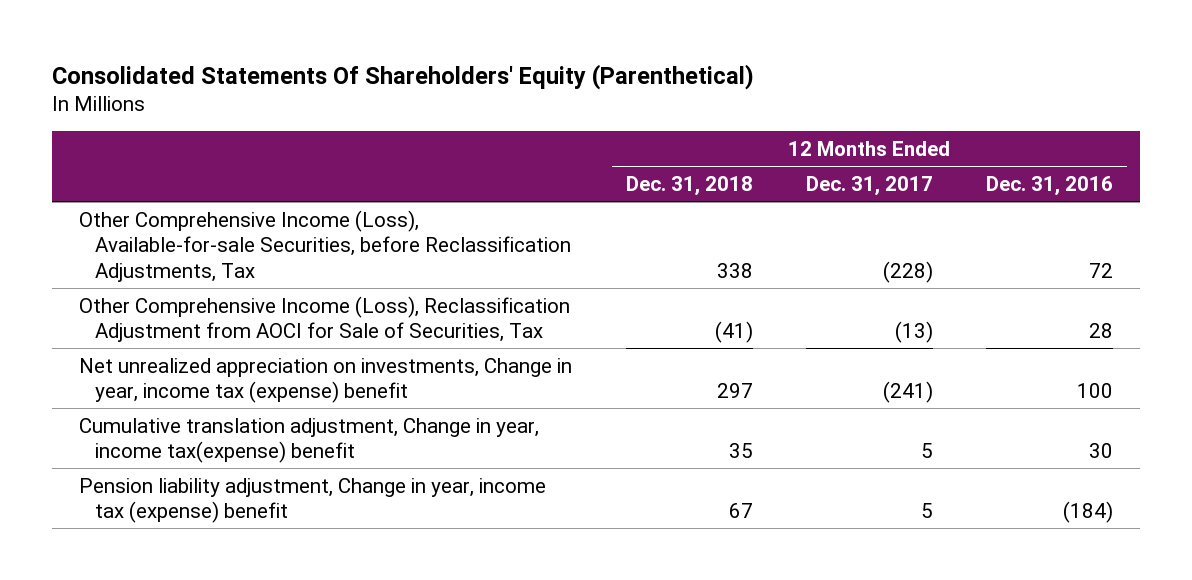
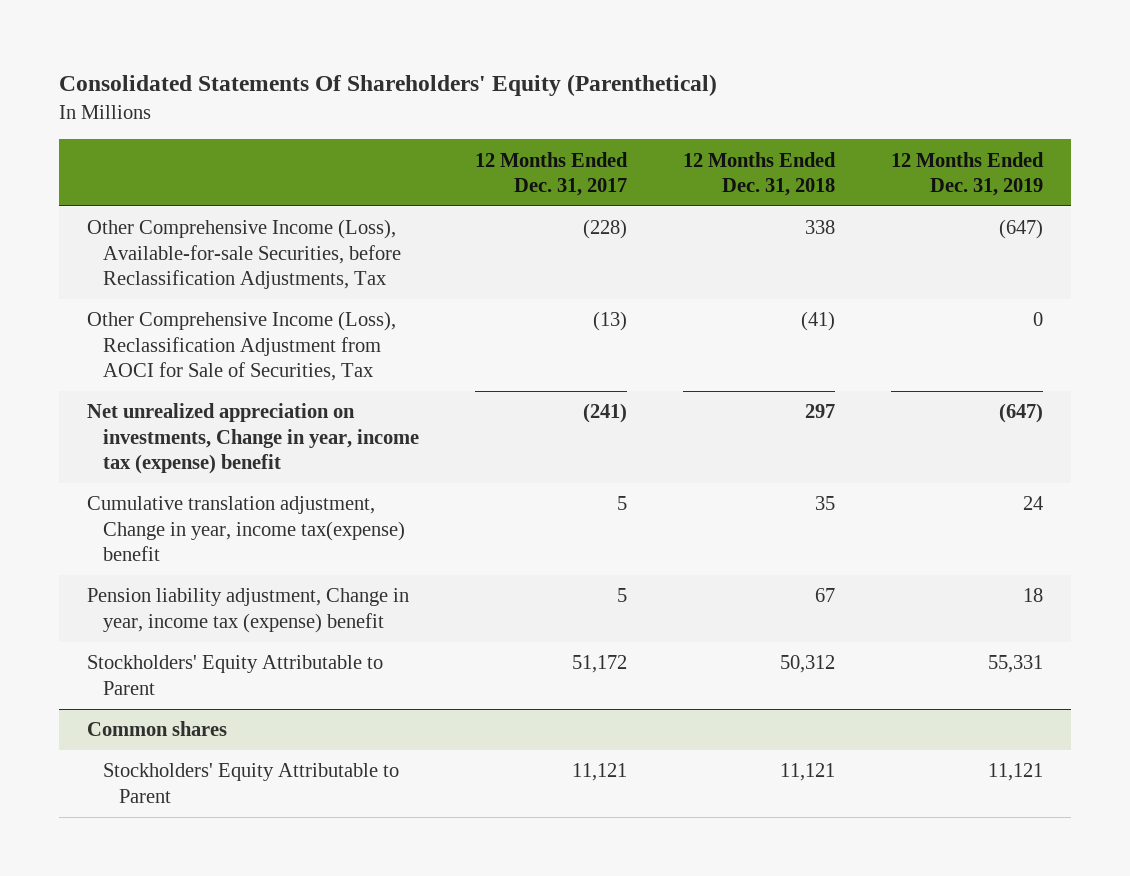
[986,175,1114,196] Dec. 31, 2016 -> none
none -> [890,151,1044,196] 12 Months Ended Dec. 31, 2019
none -> [86,655,383,695] Stockholders' Equity Attributable to Parent
none -> [86,721,227,737] Common shares
none -> [102,763,399,803] Stockholders' Equity Attributable to Parent

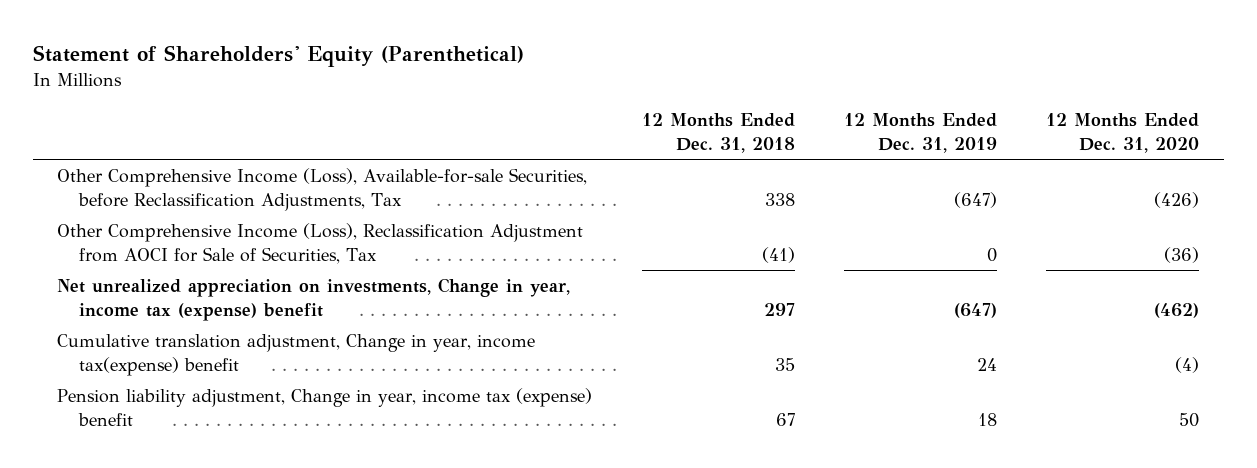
[58,73,717,96] Consolidated Statements Of Shareholders' Equity (Parenthetical) -> [32,45,524,68] Statement of Shareholders' Equity (Parenthetical)
[474,151,628,196] 12 Months Ended Dec. 31, 2017 -> none
none -> [1046,112,1200,153] 12 Months Ended Dec. 31, 2020
[86,655,383,695] Stockholders' Equity Attributable to Parent -> none
[86,721,227,737] Common shares -> none
[102,763,399,803] Stockholders' Equity Attributable to Parent -> none

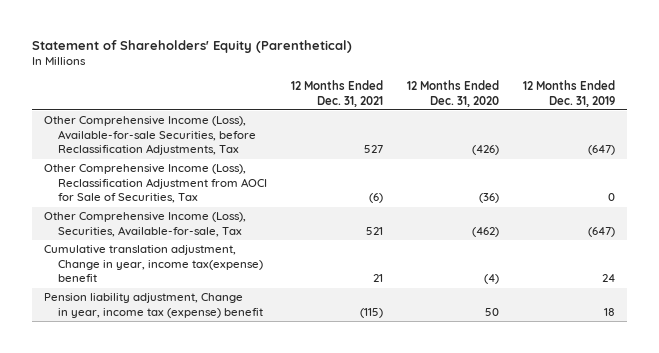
[641,112,795,153] 12 Months Ended Dec. 31, 2018 -> none
none -> [290,79,383,107] 12 Months Ended Dec. 31, 2021
[57,278,571,321] Net unrealized appreciation on investments, Change in year, income tax (expense) benefit -> [43,212,246,237] Other Comprehensive Income (Loss), Securities, Available-for-sale, Tax

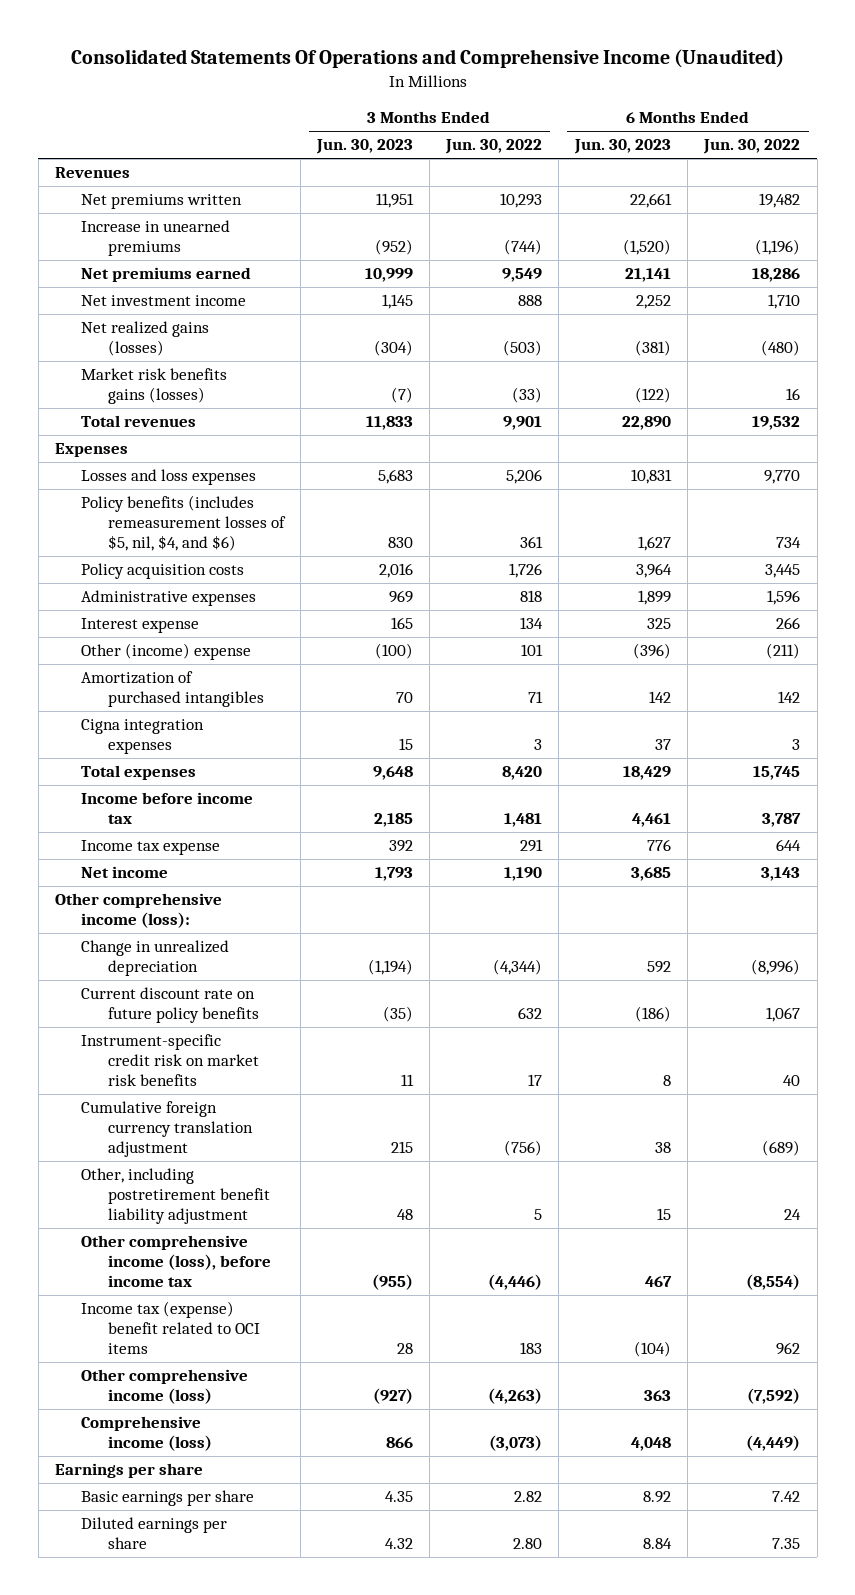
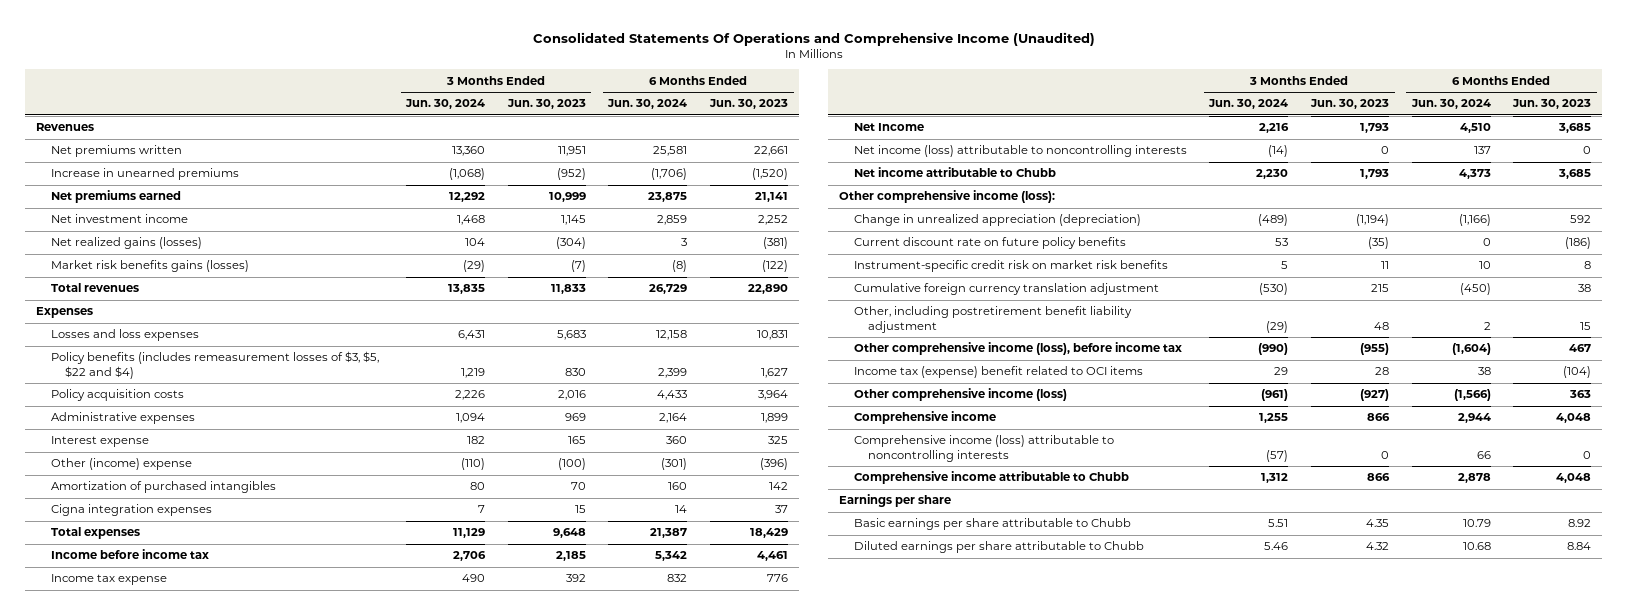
[445,139,543,155] Jun. 30, 2022 -> none
[703,139,801,155] Jun. 30, 2022 -> none
none -> [405,99,486,110] Jun. 30, 2024
none -> [607,99,688,110] Jun. 30, 2024
[81,495,286,552] Policy benefits (includes remeasurement losses of $5, nil, $4, and $6) -> [50,351,379,379] Policy benefits (includes remeasurement losses of $3, $5, $22 and $4)
none -> [853,123,924,132] Net Income
none -> [853,145,1187,158] Net income (loss) attributable to noncontrolling interests
[81,866,169,879] Net income -> [853,167,1056,178] Net income attributable to Chubb
[81,940,230,977] Change in unrealized depreciation -> [853,214,1141,227] Change in unrealized appreciation (depreciation)
none -> [853,411,996,425] Comprehensive income
none -> [853,435,1114,462] Comprehensive income (loss) attributable to noncontrolling interests
[81,1416,212,1452] Comprehensive income (loss) -> [853,471,1129,485] Comprehensive income attributable to Chubb
[81,1490,255,1507] Basic earnings per share -> [853,518,1131,531] Basic earnings per share attributable to Chubb
[81,1517,228,1550] Diluted earnings per share -> [853,541,1144,554] Diluted earnings per share attributable to Chubb

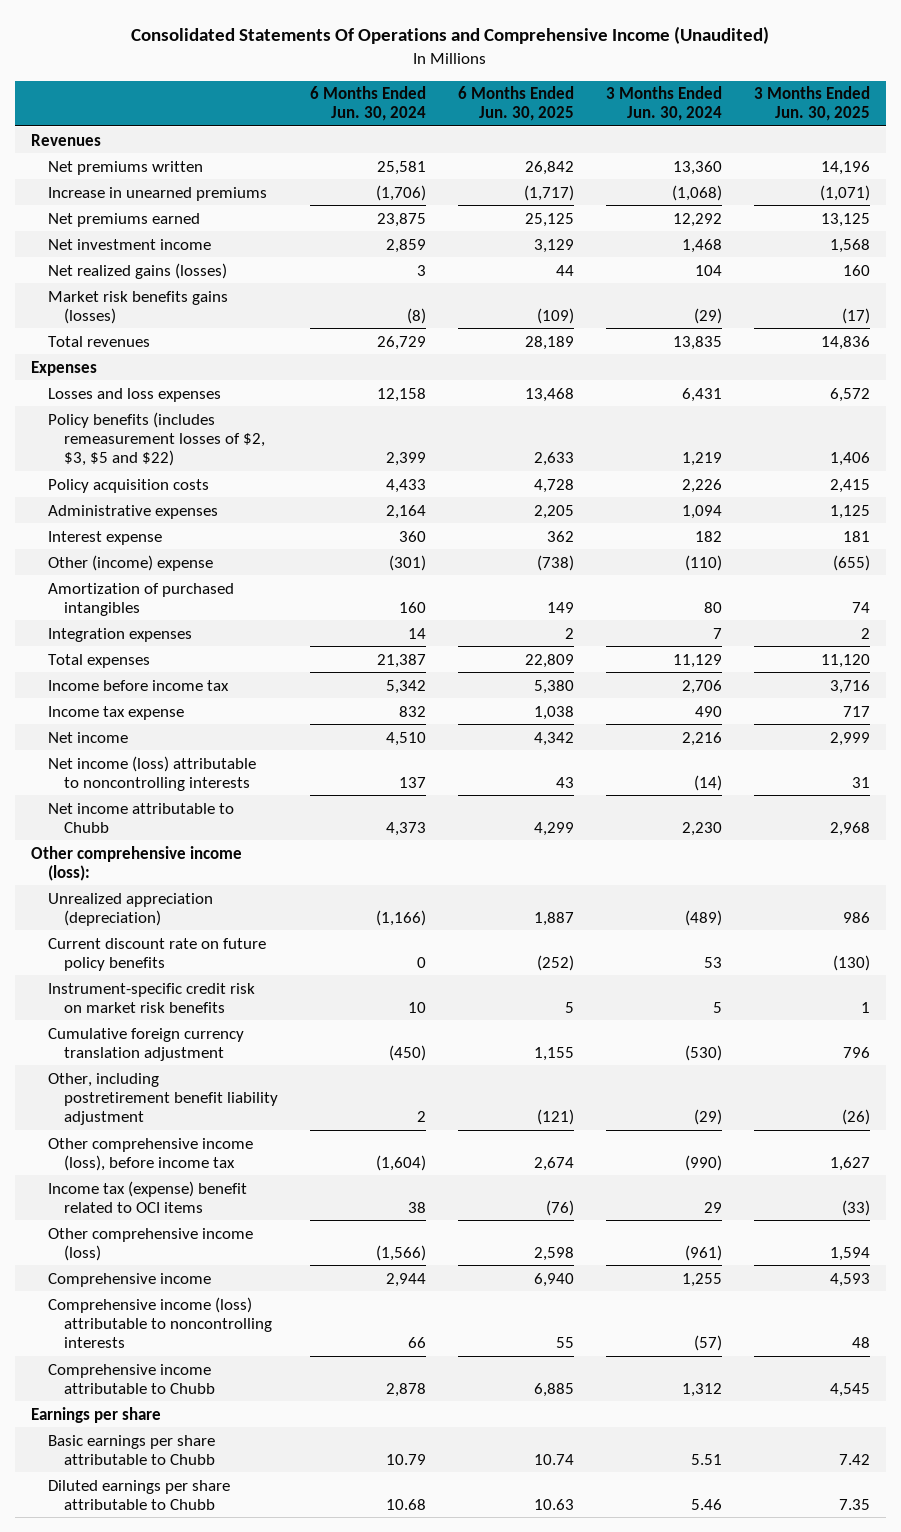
[506,99,586,110] Jun. 30, 2023 -> none
[709,99,789,110] Jun. 30, 2023 -> none
none -> [457,86,574,122] 6 Months Ended Jun. 30, 2025
none -> [753,86,870,122] 3 Months Ended Jun. 30, 2025
[50,351,379,379] Policy benefits (includes remeasurement losses of $3, $5, $22 and $4) -> [47,411,265,467] Policy benefits (includes remeasurement losses of $2, $3, $5 and $22)
[50,504,212,517] Cigna integration expenses -> [47,627,192,642] Integration expenses
[853,123,924,132] Net Income -> [47,731,128,743] Net income
[853,214,1141,227] Change in unrealized appreciation (depreciation) -> [47,892,213,926] Unrealized appreciation (depreciation)

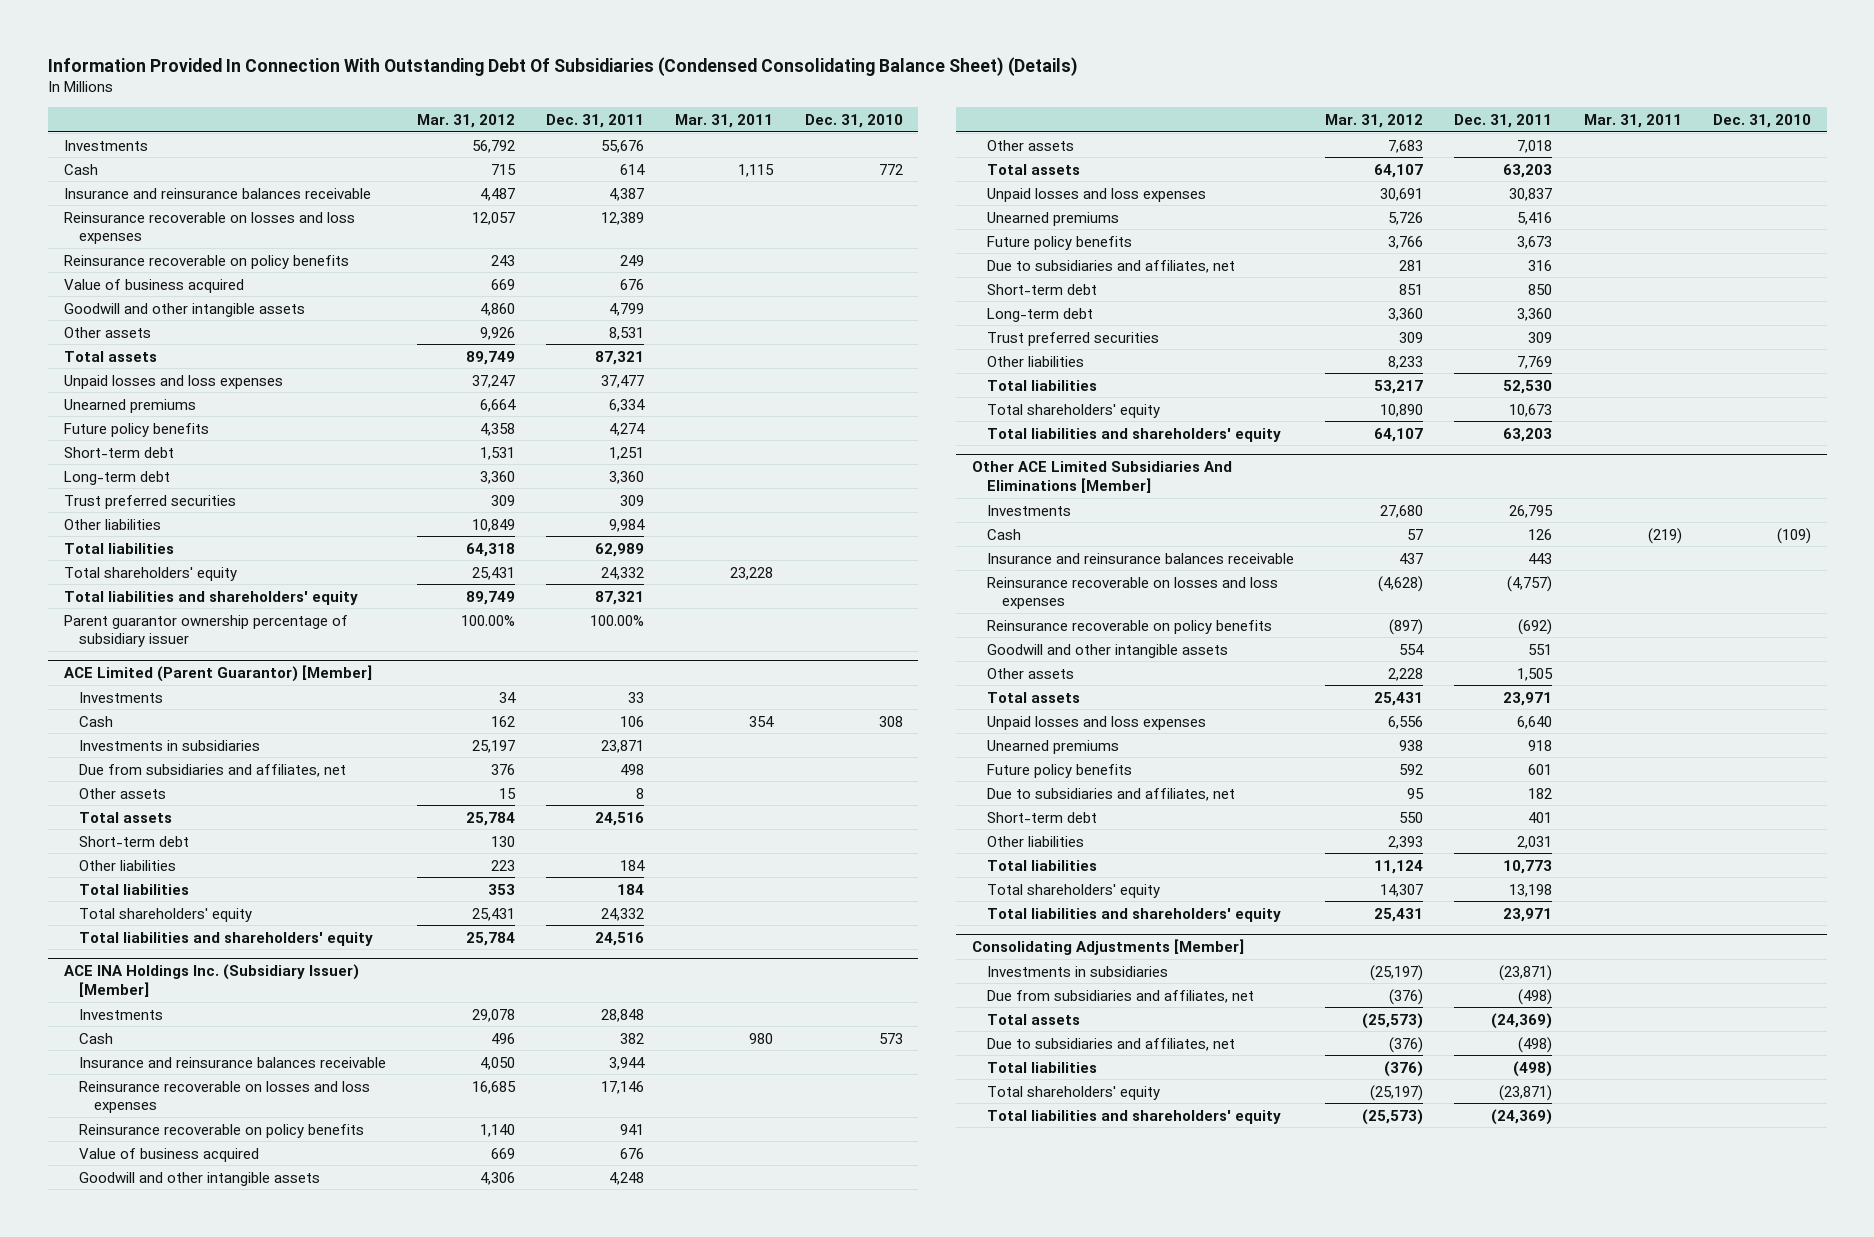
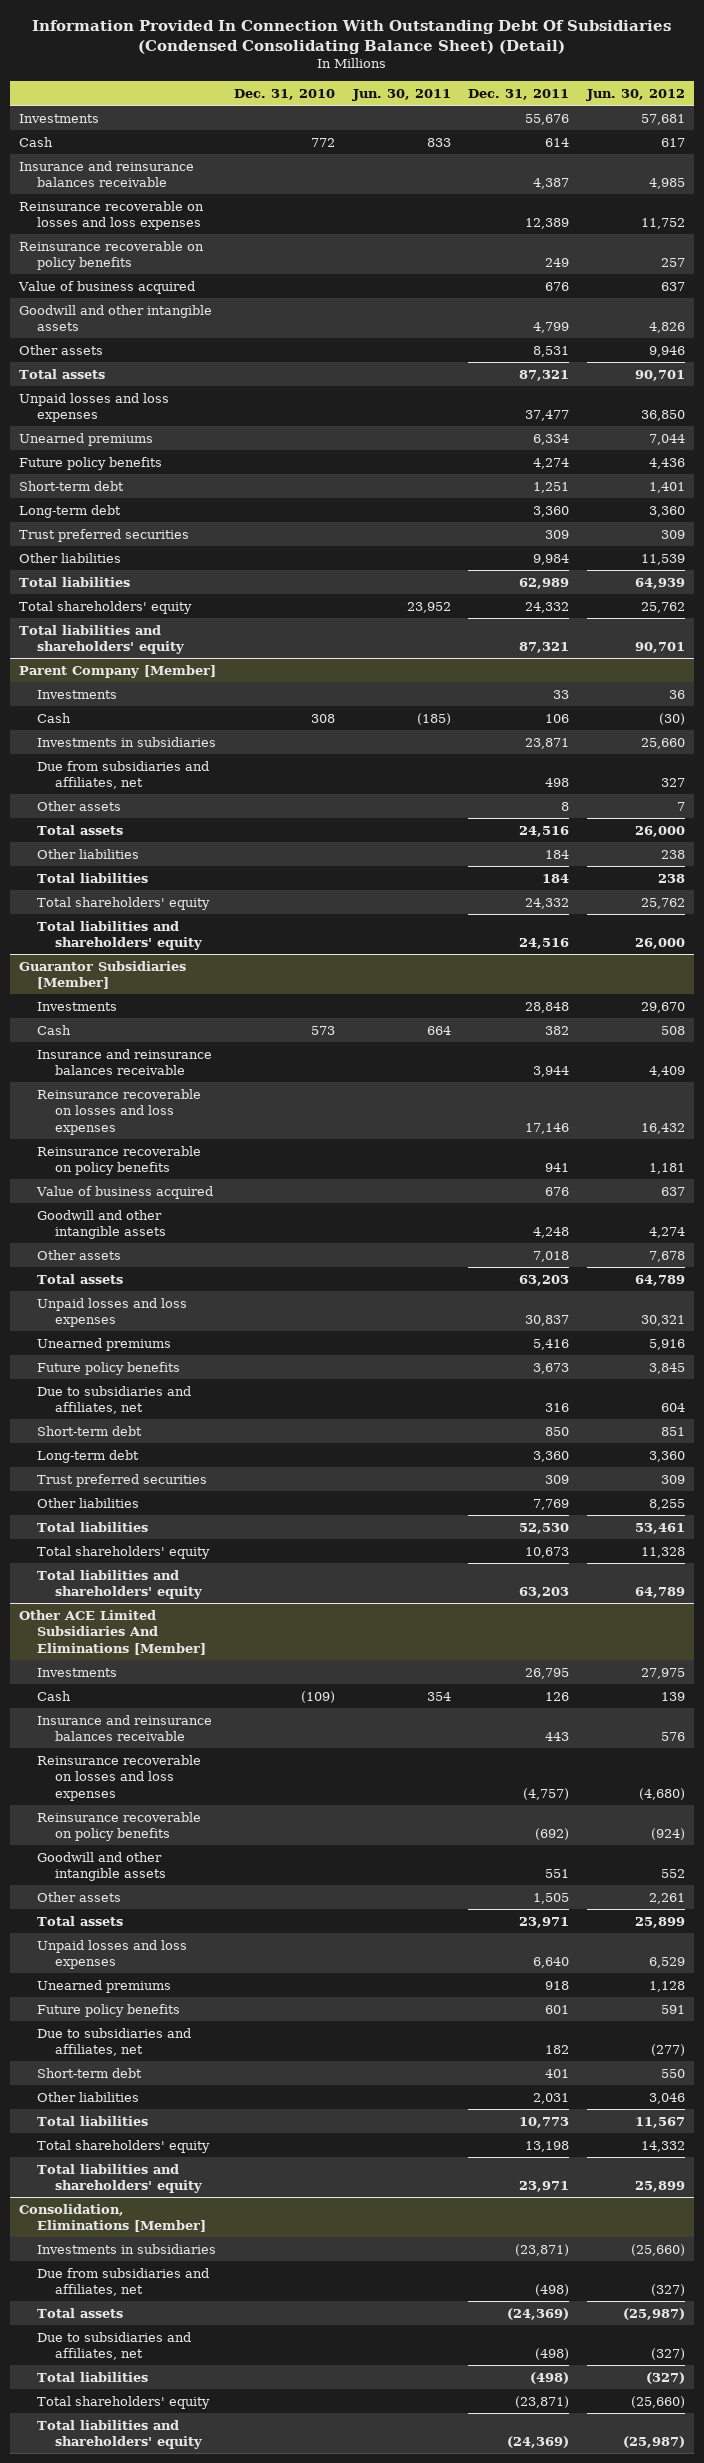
[47,56,1078,76] Information Provided In Connection With Outstanding Debt Of Subsidiaries (Condensed Consolidating Balance Sheet) (Details) -> [32,19,672,54] Information Provided In Connection With Outstanding Debt Of Subsidiaries (Condensed Consolidating Balance Sheet) (Detail)
[416,113,515,128] Mar. 31, 2012 -> none
[675,113,774,128] Mar. 31, 2011 -> none
none -> [351,88,451,101] Jun. 30, 2011
none -> [585,88,685,101] Jun. 30, 2012
[63,614,348,648] Parent guarantor ownership percentage of subsidiary issuer -> none
[63,664,372,682] ACE Limited (Parent Guarantor) [Member] -> none
none -> [19,664,217,678] Parent Company [Member]
[78,835,189,847] Short-term debt -> none
[63,963,359,997] ACE INA Holdings Inc. (Subsidiary Issuer) [Member] -> none
none -> [19,960,187,990] Guarantor Subsidiaries [Member]
[971,938,1244,955] Consolidating Adjustments [Member] -> none
none -> [19,2203,207,2233] Consolidation, Eliminations [Member]

